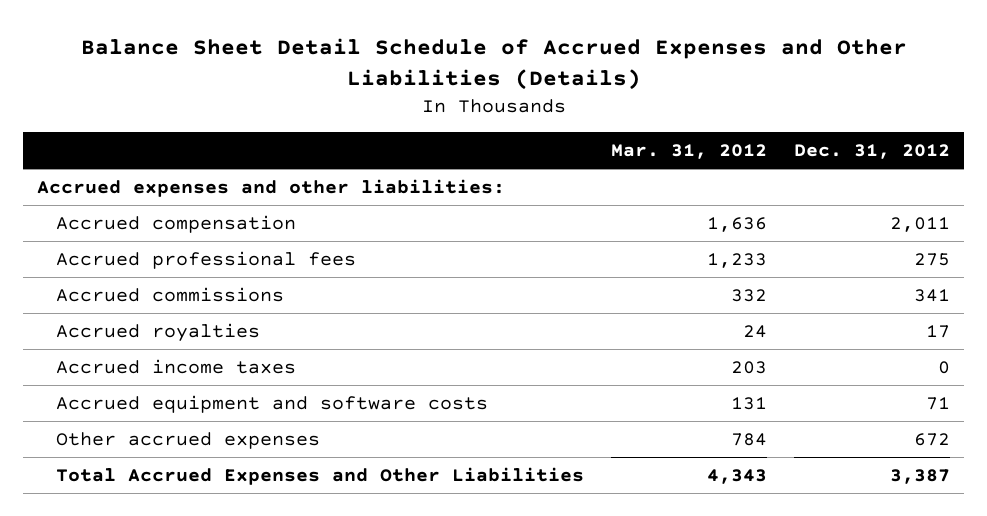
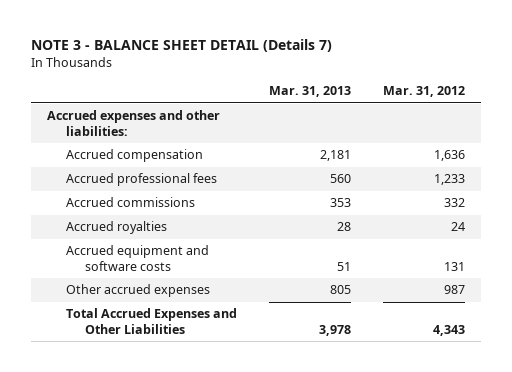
[80,38,907,91] Balance Sheet Detail Schedule of Accrued Expenses and Other Liabilities (Details) -> [31,39,333,53] NOTE 3 - BALANCE SHEET DETAIL (Details 7)
[794,144,951,160] Dec. 31, 2012 -> none
none -> [269,86,352,98] Mar. 31, 2013
[55,358,296,374] Accrued income taxes -> none
[731,432,768,446] 784 -> [444,285,466,295] 987

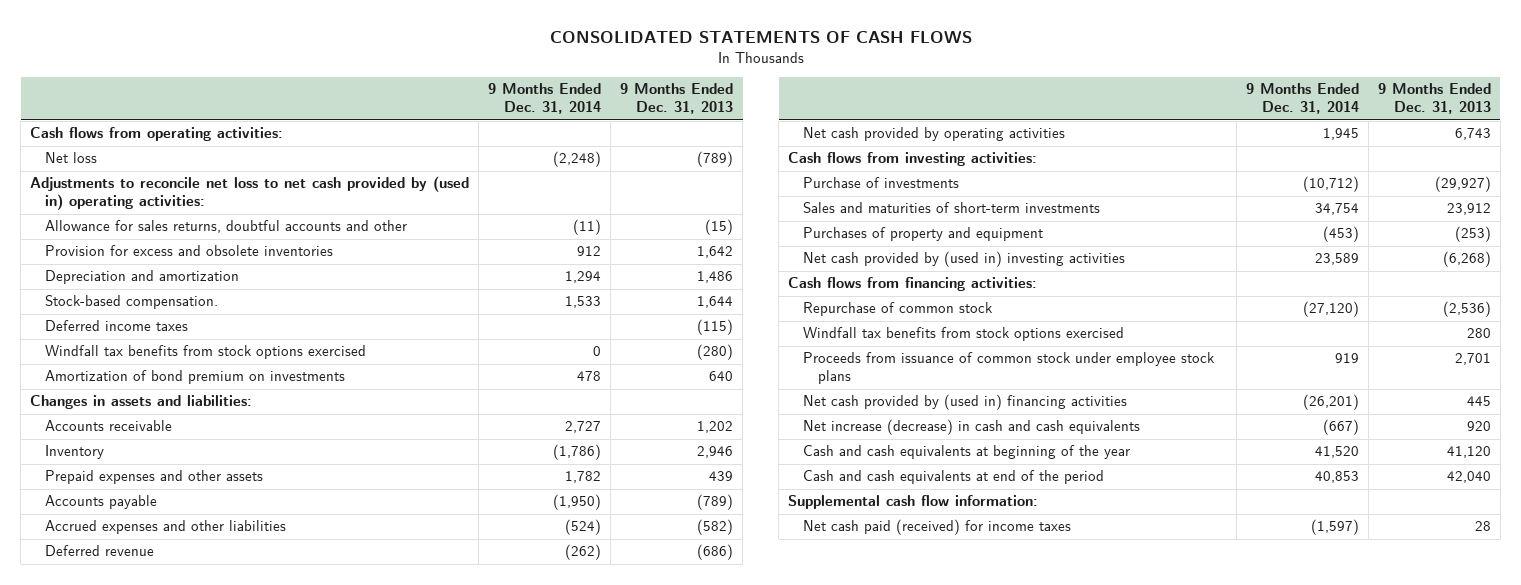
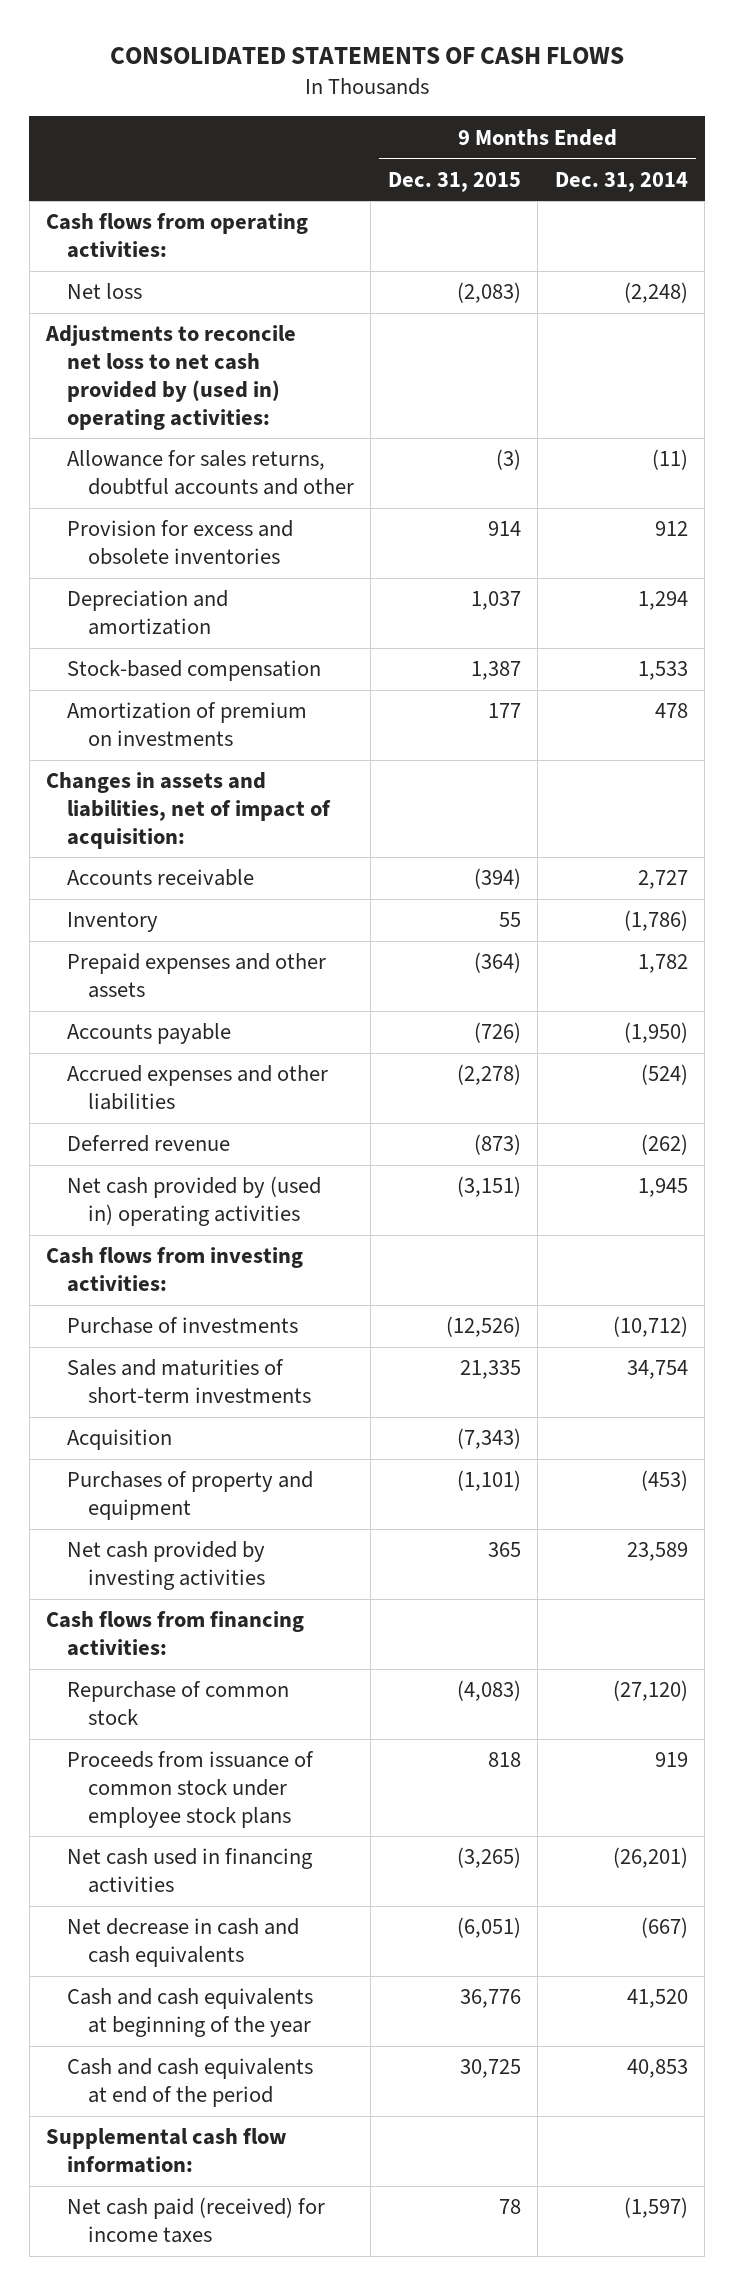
[620,83,734,115] 9 Months Ended Dec. 31, 2013 -> none
none -> [387,171,521,192] Dec. 31, 2015
[45,320,189,332] Deferred income taxes -> none
[45,345,367,360] Windfall tax benefits from stock options exercised -> none
[45,295,219,310] Stock-based compensation. -> [66,660,321,682] Stock-based compensation
[45,370,346,385] Amortization of bond premium on investments -> [66,702,307,747] Amortization of premium on investments
[30,395,253,410] Changes in assets and liabilities: -> [46,772,331,849] Changes in assets and liabilities, net of impact of acquisition:
[802,127,1065,142] Net cash provided by operating activities -> [66,1176,321,1227] Net cash provided by (used in) operating activities
none -> [66,1429,172,1451] Acquisition
[802,251,1125,268] Net cash provided by (used in) investing activities -> [66,1541,265,1591] Net cash provided by investing activities
[802,327,1124,342] Windfall tax benefits from stock options exercised -> none
[802,394,1127,411] Net cash provided by (used in) financing activities -> [66,1848,313,1894] Net cash used in financing activities
[802,419,1140,436] Net increase (decrease) in cash and cash equivalents -> [66,1918,299,1968] Net decrease in cash and cash equivalents

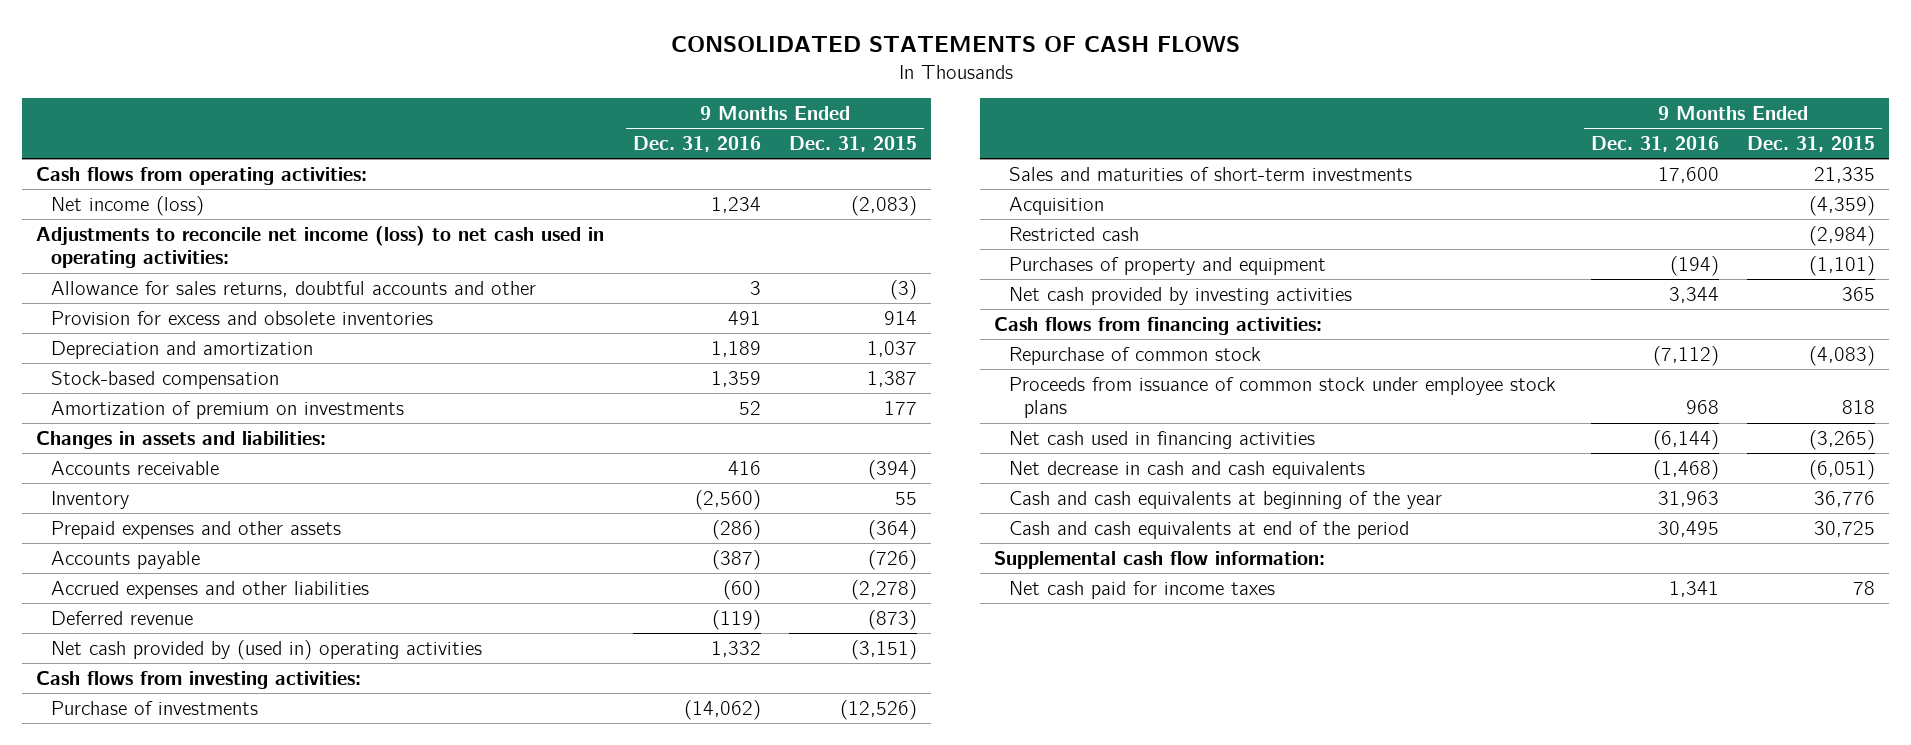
[554,171,688,192] Dec. 31, 2014 -> none
none -> [632,136,761,153] Dec. 31, 2016
[66,283,142,300] Net loss -> [50,195,204,216] Net income (loss)
[45,325,297,430] Adjustments to reconcile net loss to net cash provided by (used in) operating activities: -> [36,225,605,269] Adjustments to reconcile net income (loss) to net cash used in operating activities:
[46,772,331,849] Changes in assets and liabilities, net of impact of acquisition: -> [36,430,327,449] Changes in assets and liabilities:
[456,1428,521,1450] (7,343) -> [1809,195,1876,216] (4,359)
none -> [1008,226,1139,241] Restricted cash
[66,2197,325,2244] Net cash paid (received) for income taxes -> [1008,580,1275,599] Net cash paid for income taxes

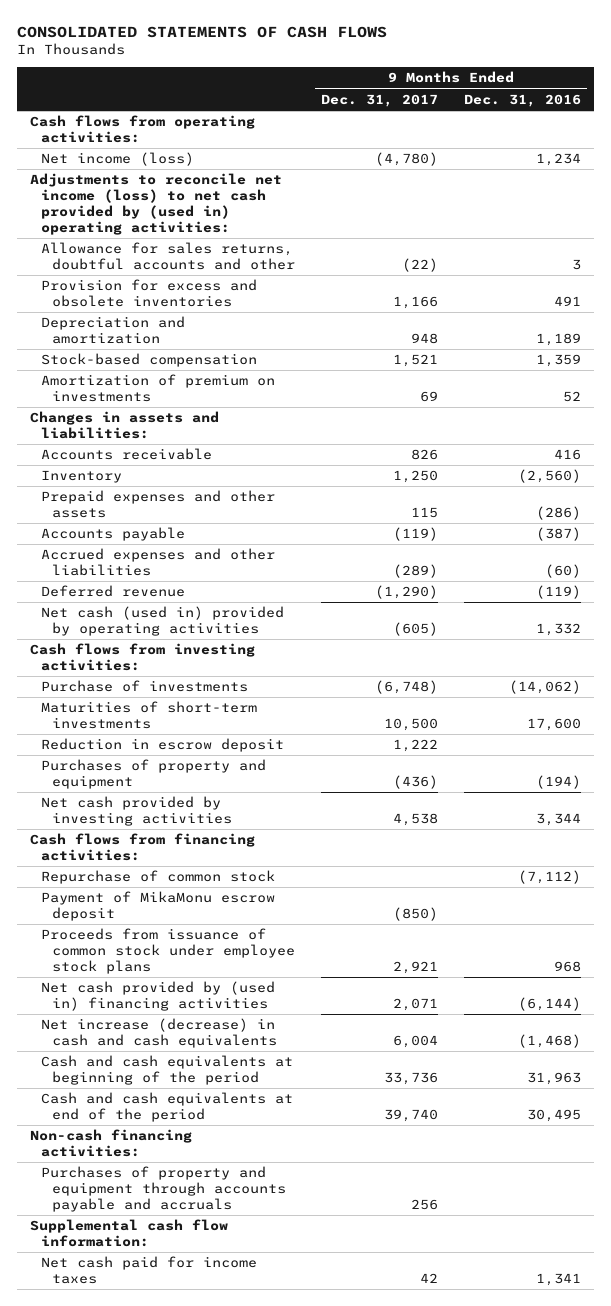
[789,136,918,153] Dec. 31, 2015 -> none
none -> [321,93,439,107] Dec. 31, 2017
[36,225,605,269] Adjustments to reconcile net income (loss) to net cash used in operating activities: -> [30,173,283,236] Adjustments to reconcile net income (loss) to net cash provided by (used in) operating activities:
[50,639,482,660] Net cash provided by (used in) operating activities -> [41,606,285,637] Net cash (used in) provided by operating activities
[1008,196,1104,215] Acquisition -> none
[1008,226,1139,241] Restricted cash -> none
[1008,166,1412,181] Sales and maturities of short-term investments -> [41,701,258,730] Maturities of short-term investments
none -> [41,738,285,753] Reduction in escrow deposit
none -> [41,891,276,922] Payment of MikaMonu escrow deposit
[1008,430,1315,449] Net cash used in financing activities -> [41,981,276,1012] Net cash provided by (used in) financing activities
[1008,460,1365,479] Net decrease in cash and cash equivalents -> [41,1018,278,1049] Net increase (decrease) in cash and cash equivalents
[1008,490,1442,509] Cash and cash equivalents at beginning of the year -> [41,1055,294,1086] Cash and cash equivalents at beginning of the period
none -> [30,1129,193,1158] Non-cash financing activities:
none -> [41,1166,287,1213] Purchases of property and equipment through accounts payable and accruals

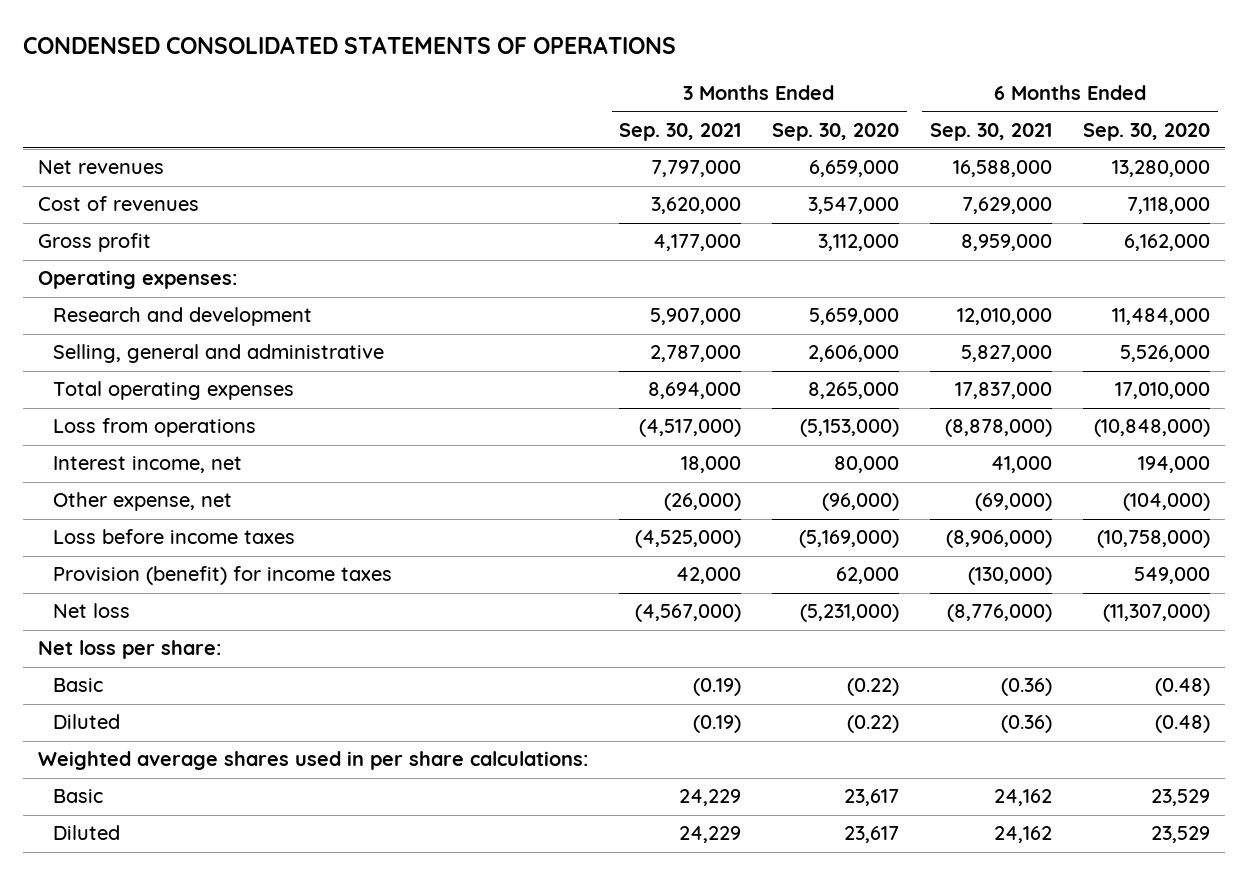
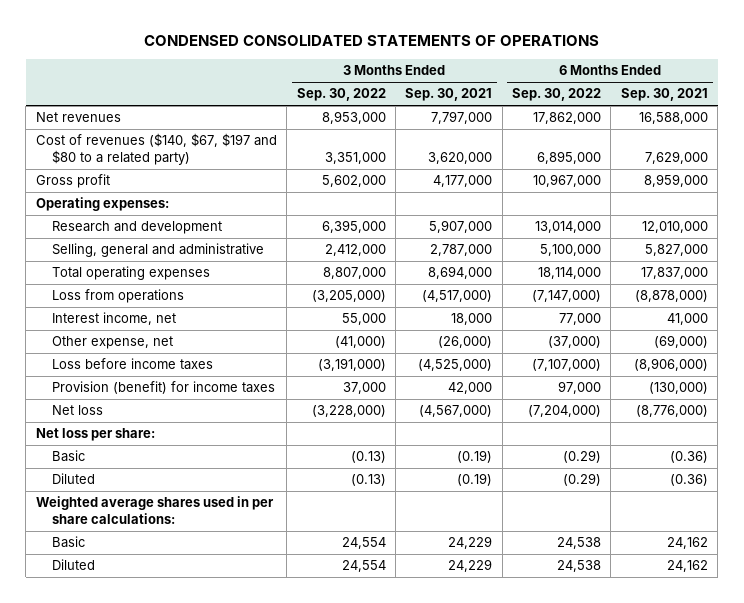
[772,122,900,141] Sep. 30, 2020 -> none
[1082,122,1210,141] Sep. 30, 2020 -> none
none -> [296,88,386,102] Sep. 30, 2022
none -> [512,88,602,102] Sep. 30, 2022
[38,196,200,212] Cost of revenues -> [35,133,277,166] Cost of revenues ($140, $67, $197 and $80 to a related party)

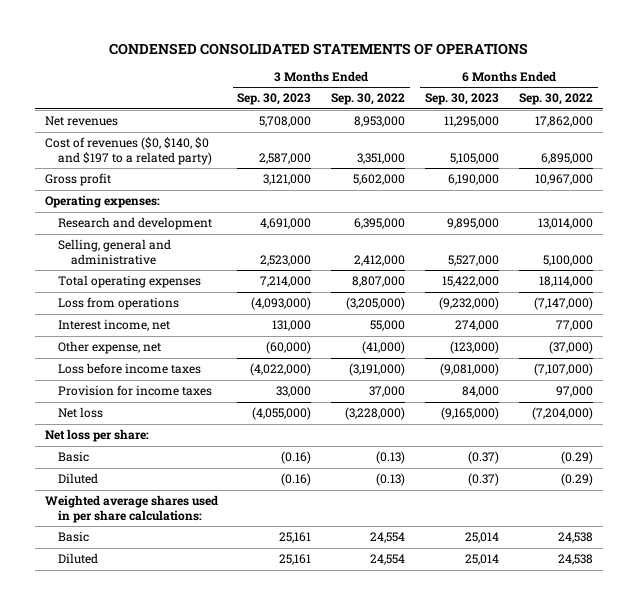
[405,88,493,102] Sep. 30, 2021 -> none
[620,88,708,102] Sep. 30, 2021 -> none
none -> [237,93,312,106] Sep. 30, 2023
none -> [424,93,499,106] Sep. 30, 2023
[35,133,277,166] Cost of revenues ($140, $67, $197 and $80 to a related party) -> [44,137,212,165] Cost of revenues ($0, $140, $0 and $197 to a related party)
[52,381,276,395] Provision (benefit) for income taxes -> [57,385,212,397] Provision for income taxes

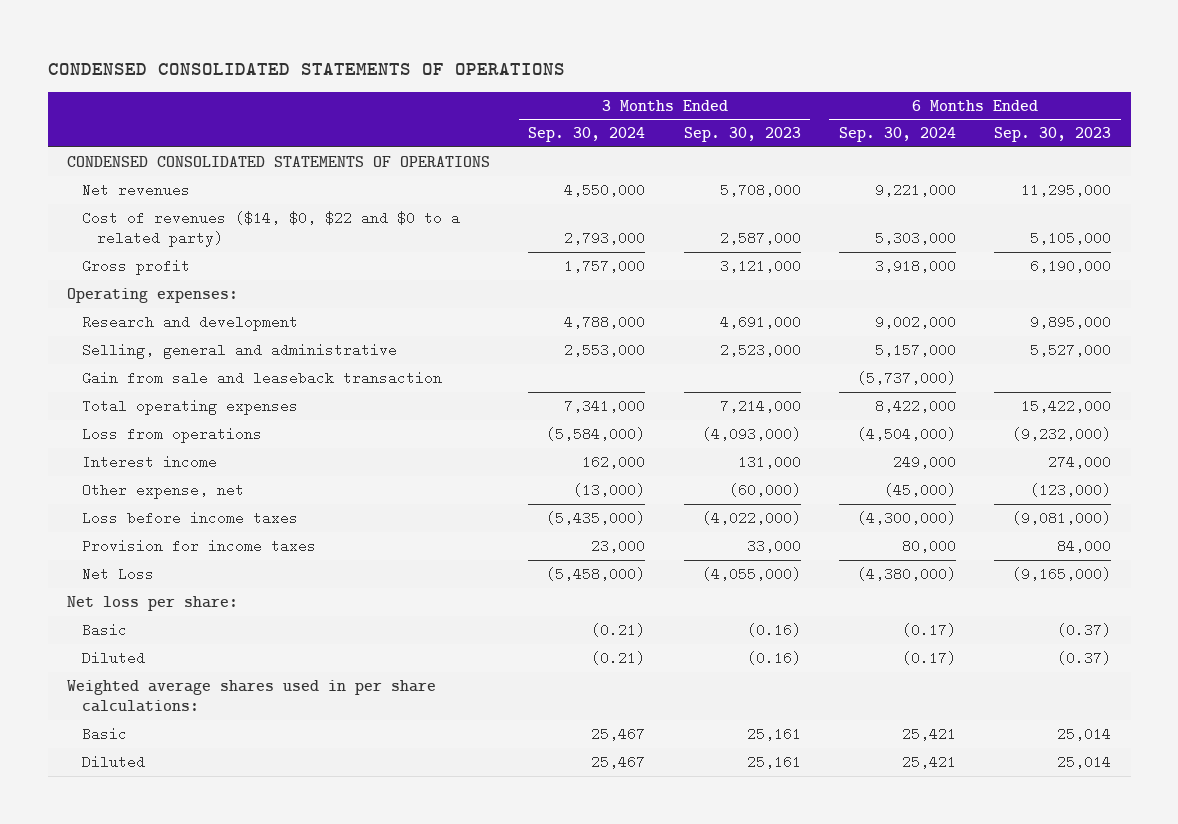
[331,93,406,106] Sep. 30, 2022 -> none
[518,93,593,106] Sep. 30, 2022 -> none
none -> [528,127,646,143] Sep. 30, 2024
none -> [839,127,957,143] Sep. 30, 2024
none -> [67,155,491,167] CONDENSED CONSOLIDATED STATEMENTS OF OPERATIONS
[44,137,212,165] Cost of revenues ($0, $140, $0 and $197 to a related party) -> [81,210,460,248] Cost of revenues ($14, $0, $22 and $0 to a related party)
none -> [81,370,442,385] Gain from sale and leaseback transaction
[57,319,170,332] Interest income, net -> [81,454,217,469] Interest income
[57,407,103,419] Net loss -> [81,566,154,581] Net Loss

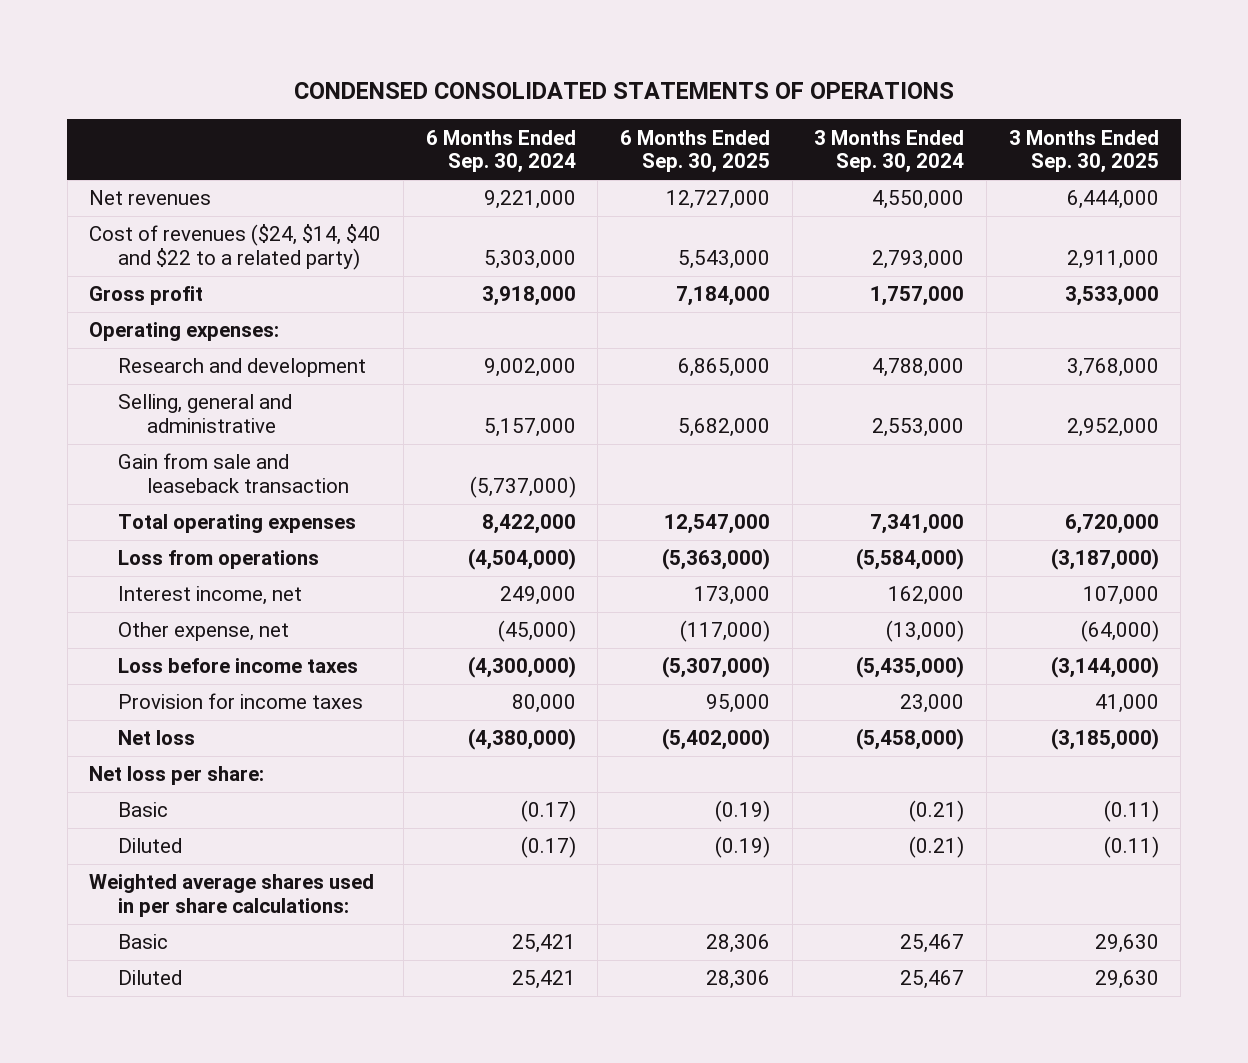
[683,127,801,143] Sep. 30, 2023 -> none
[994,127,1112,143] Sep. 30, 2023 -> none
none -> [620,129,771,174] 6 Months Ended Sep. 30, 2025
none -> [1008,129,1159,174] 3 Months Ended Sep. 30, 2025
[67,155,491,167] CONDENSED CONSOLIDATED STATEMENTS OF OPERATIONS -> none
[81,210,460,248] Cost of revenues ($14, $0, $22 and $0 to a related party) -> [89,224,382,270] Cost of revenues ($24, $14, $40 and $22 to a related party)
[81,454,217,469] Interest income -> [118,586,303,606] Interest income, net
[81,566,154,581] Net Loss -> [118,730,196,746] Net loss

